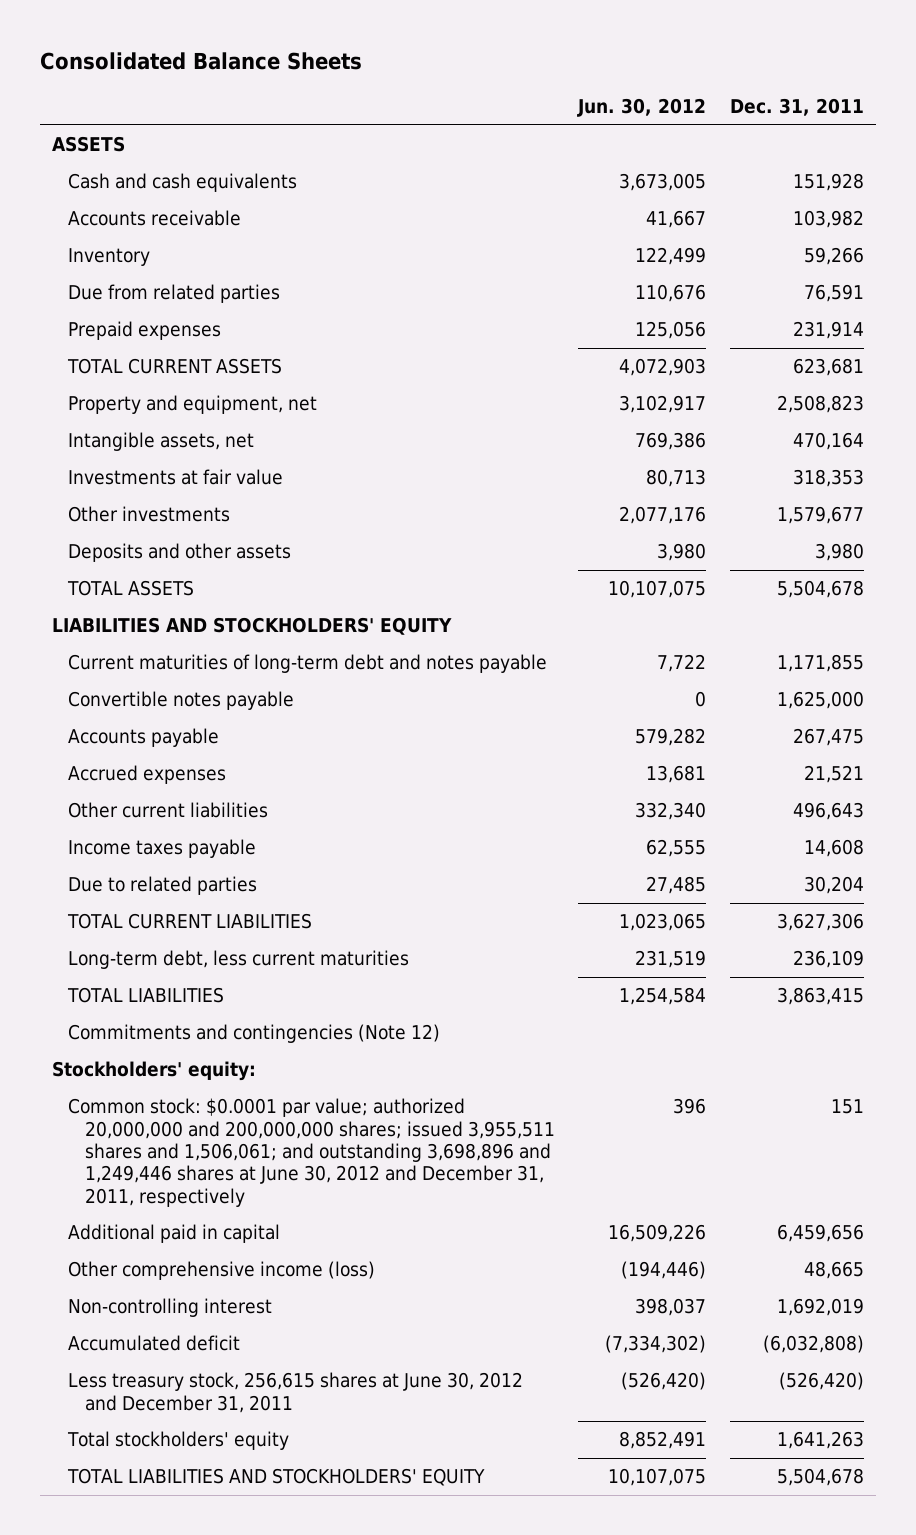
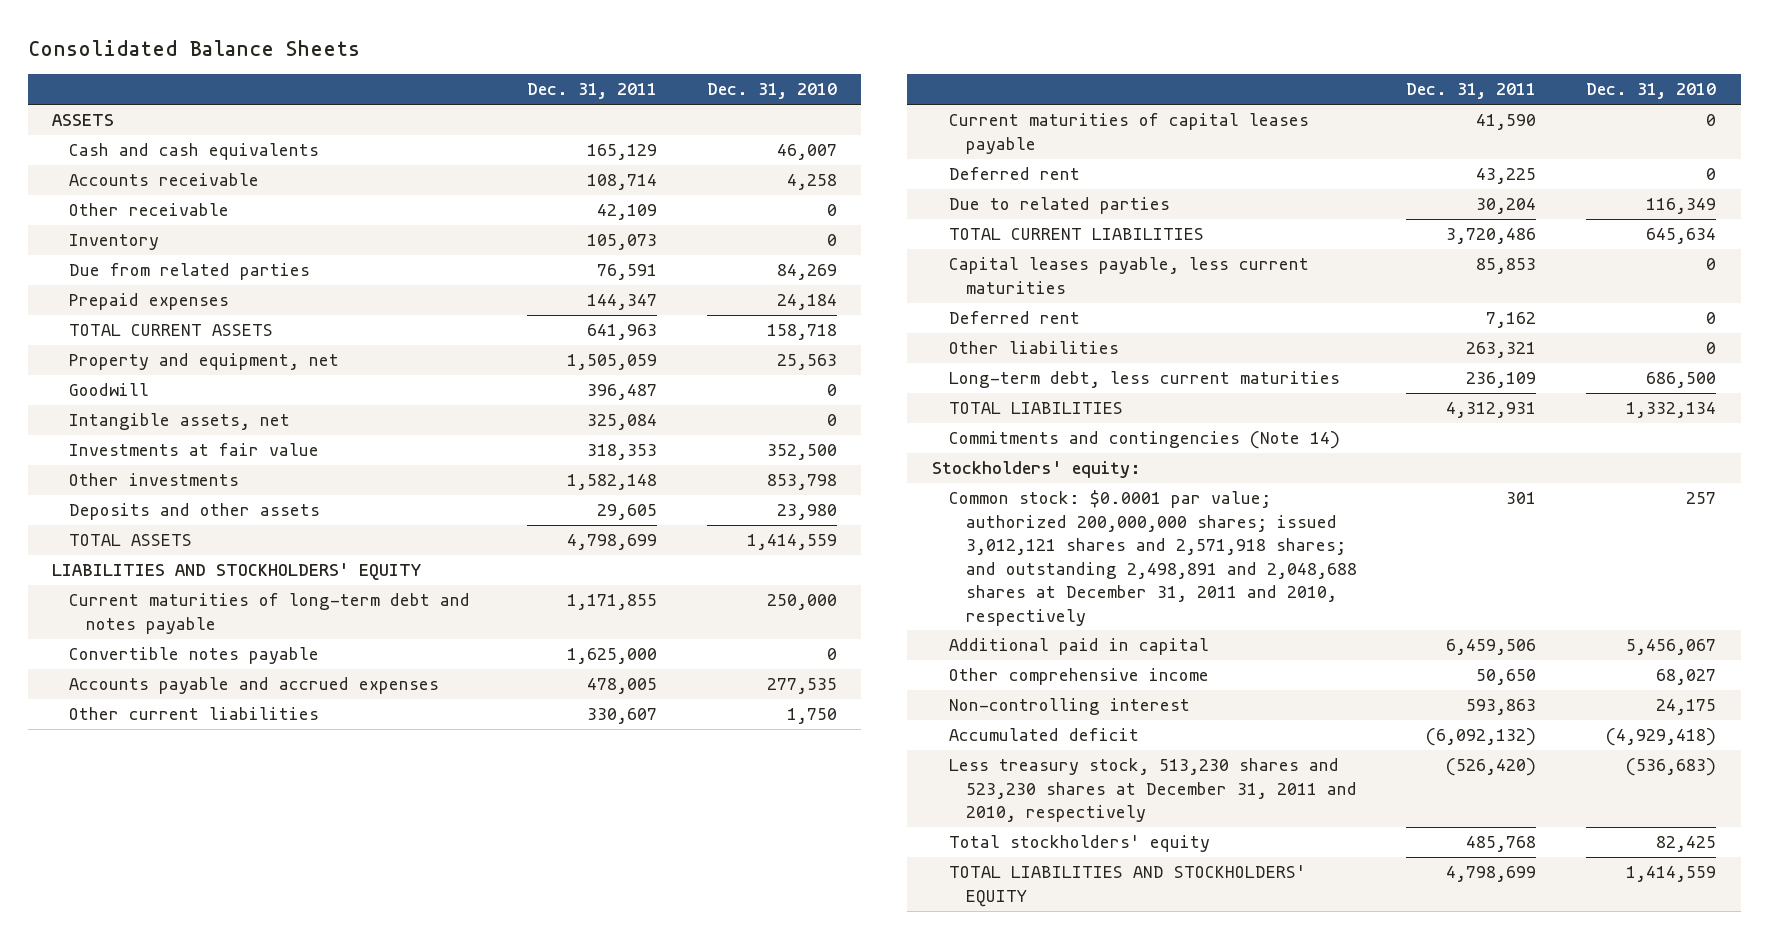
[577,98,707,118] Jun. 30, 2012 -> none
none -> [706,83,837,100] Dec. 31, 2010
[793,173,865,192] 151,928 -> [586,144,657,161] 165,129
[793,210,865,229] 103,982 -> [586,174,657,191] 108,714
none -> [69,203,230,217] Other receivable
[804,247,865,266] 59,266 -> [586,234,657,251] 105,073
[793,321,865,340] 231,914 -> [586,294,657,311] 144,347
[793,358,865,377] 623,681 -> [586,324,657,341] 641,963
[777,395,865,414] 2,508,823 -> [566,354,657,371] 1,505,059
none -> [69,383,150,397] Goodwill
[793,432,865,451] 470,164 -> [586,414,657,431] 325,084
[777,506,865,525] 1,579,677 -> [566,474,657,491] 1,582,148
[815,543,865,562] 3,980 -> [596,504,657,521] 29,605
[777,580,865,599] 5,504,678 -> [566,534,657,551] 4,798,699
[68,728,220,748] Accounts payable -> none
[68,765,227,785] Accrued expenses -> none
[68,839,257,859] Income taxes payable -> none
none -> [69,677,440,695] Accounts payable and accrued expenses
[793,802,865,821] 496,643 -> [586,708,657,725] 330,607
none -> [948,113,1309,154] Current maturities of capital leases payable
none -> [948,167,1080,181] Deferred rent
[777,913,865,932] 3,627,306 -> [1446,228,1537,245] 3,720,486
none -> [948,257,1309,294] Capital leases payable, less current maturities
none -> [948,311,1080,325] Deferred rent
none -> [948,341,1119,355] Other liabilities
[777,987,865,1006] 3,863,415 -> [1446,402,1537,419] 4,312,931
[68,1024,441,1044] Commitments and contingencies (Note 12) -> [948,431,1340,450] Commitments and contingencies (Note 14)
[68,1098,555,1207] Common stock: $0.0001 par value; authorized 20,000,000 and 200,000,000 shares; issued 3,955,511 shares and 1,506,061; and outstanding 3,698,896 and 1,249,446 shares at June 30, 2012 and December 31, 2011, respectively -> [948,490,1357,626] Common stock: $0.0001 par value; authorized 200,000,000 shares; issued 3,012,121 shares and 2,571,918 shares; and outstanding 2,498,891 and 2,048,688 shares at December 31, 2011 and 2010, respectively
[831,1099,865,1115] 151 -> [1506,492,1537,505] 301
[777,1224,865,1243] 6,459,656 -> [1446,639,1537,656] 6,459,506
[68,1261,376,1281] Other comprehensive income (loss) -> [948,668,1209,686] Other comprehensive income
[804,1261,865,1280] 48,665 -> [1476,669,1537,686] 50,650
[777,1298,865,1317] 1,692,019 -> [1466,699,1537,716] 593,863
[763,1335,865,1354] (6,032,808) -> [1426,728,1537,747] (6,092,132)
[68,1372,524,1413] Less treasury stock, 256,615 shares at June 30, 2012 and December 31, 2011 -> [948,758,1357,823] Less treasury stock, 513,230 shares and 523,230 shares at December 31, 2011 and 2010, respectively
[777,1431,865,1450] 1,641,263 -> [1466,836,1537,853] 485,768
[777,1468,865,1487] 5,504,678 -> [1446,866,1537,883] 4,798,699

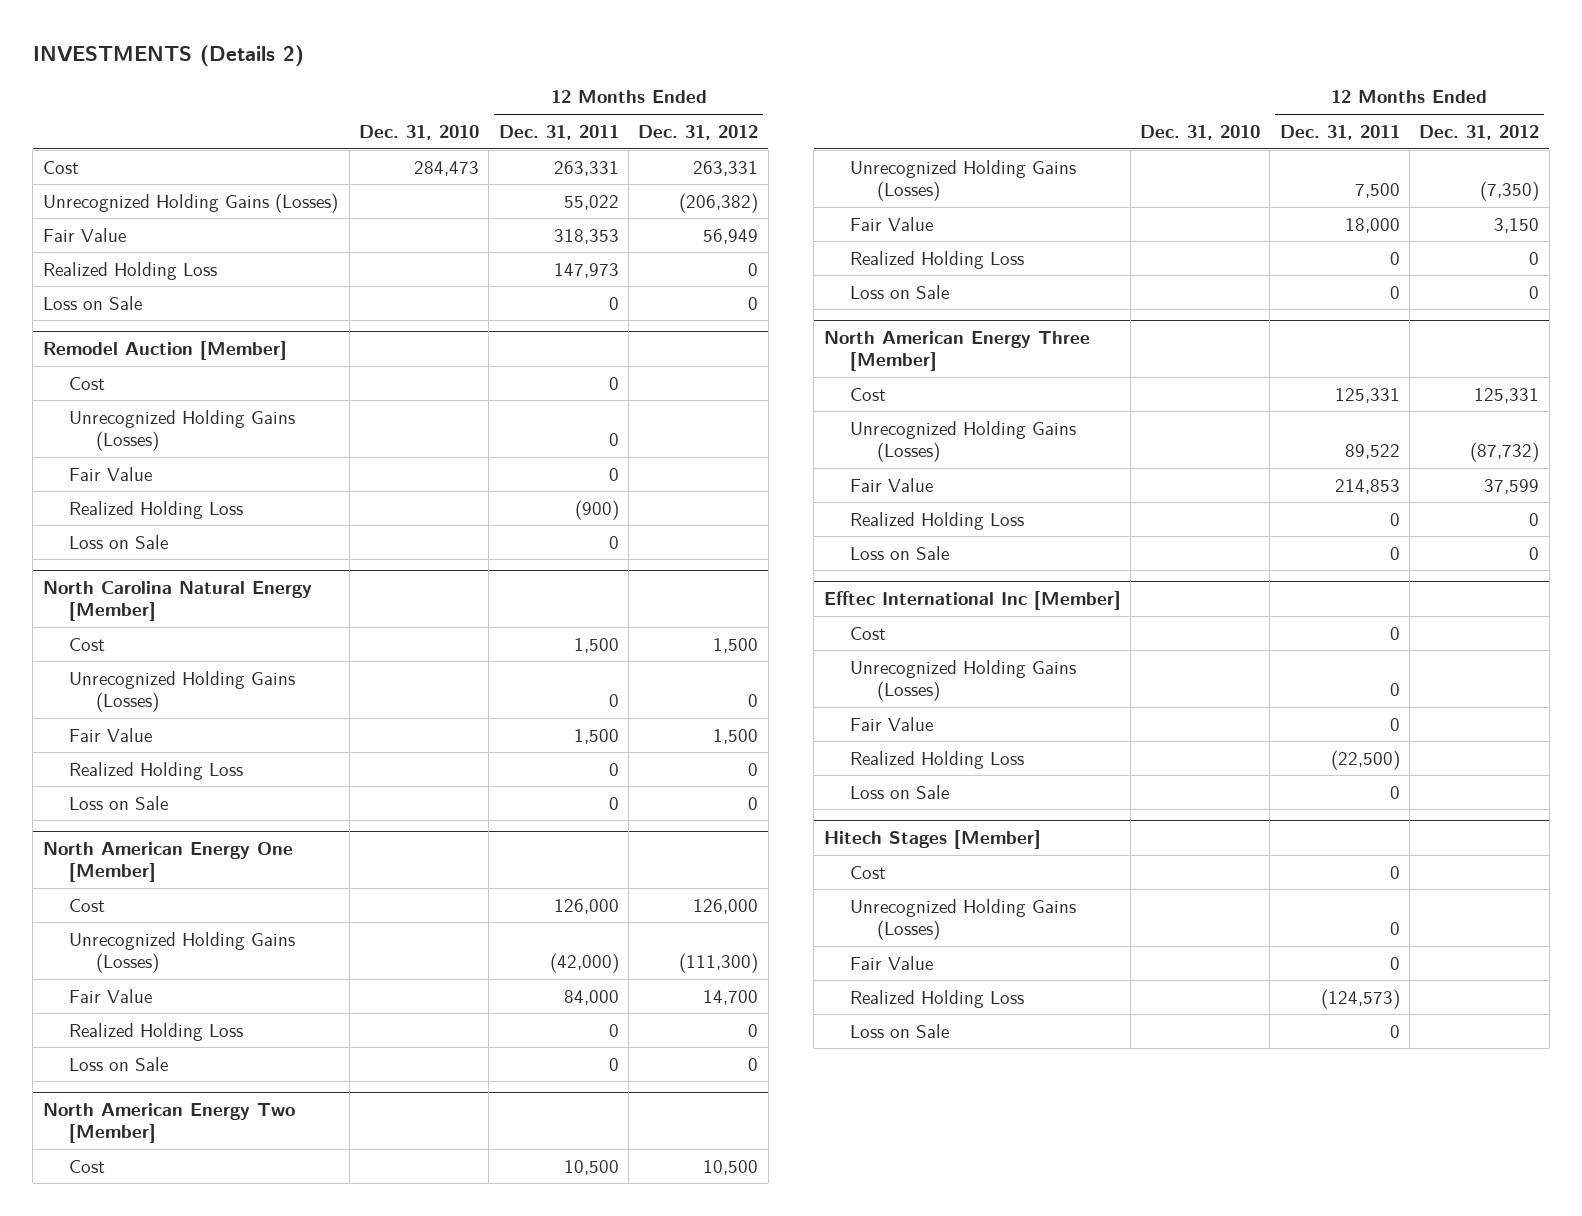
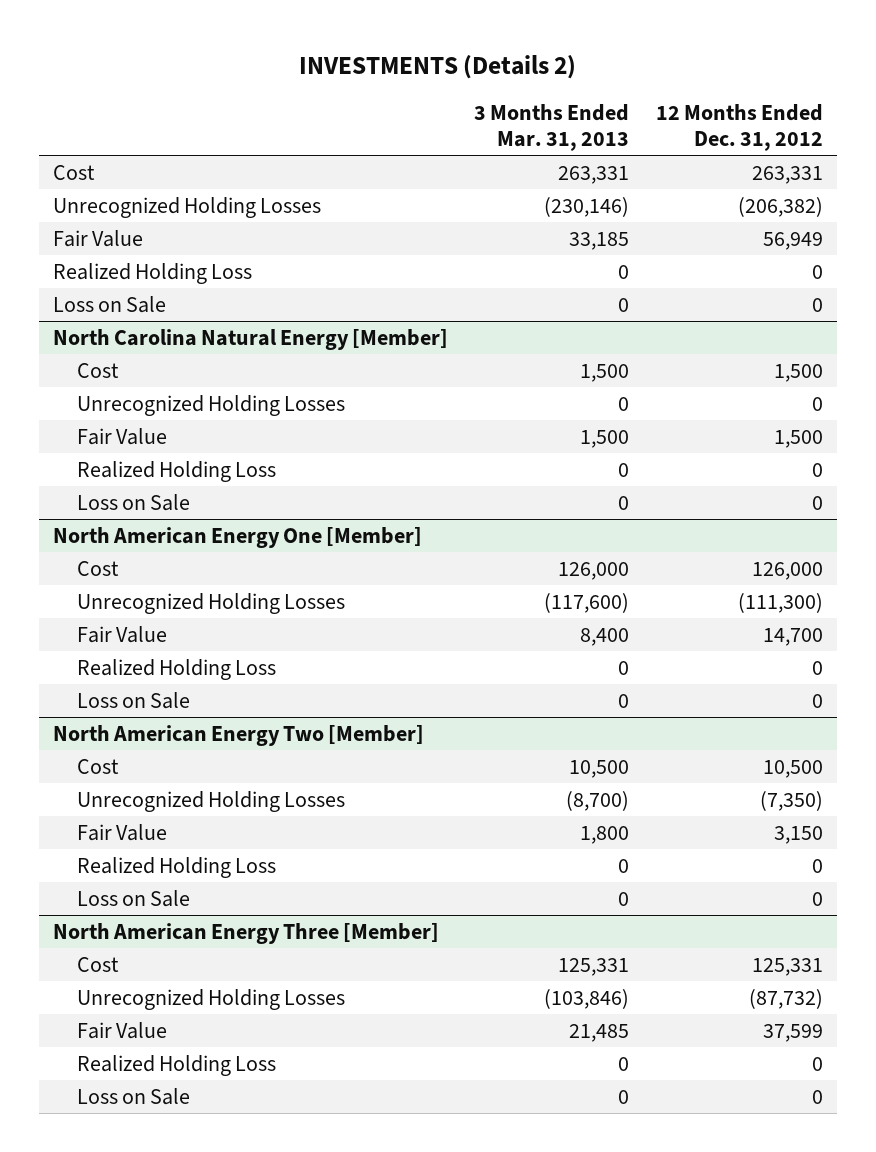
[359,124,480,140] Dec. 31, 2010 -> none
[498,124,619,140] Dec. 31, 2011 -> none
none -> [474,103,630,152] 3 Months Ended Mar. 31, 2013
[42,192,338,213] Unrecognized Holding Gains (Losses) -> [52,196,321,218] Unrecognized Holding Losses
[42,340,287,360] Remodel Auction [Member] -> none
[69,376,106,390] Cost -> none
[69,409,296,451] Unrecognized Holding Gains (Losses) -> none
[69,466,153,481] Fair Value -> none
[69,500,244,519] Realized Holding Loss -> none
[69,534,169,549] Loss on Sale -> none
[69,670,296,712] Unrecognized Holding Gains (Losses) -> [76,394,345,416] Unrecognized Holding Losses
[69,931,296,973] Unrecognized Holding Gains (Losses) -> [76,592,345,614] Unrecognized Holding Losses
[850,159,1077,201] Unrecognized Holding Gains (Losses) -> [76,790,345,812] Unrecognized Holding Losses
[850,420,1077,462] Unrecognized Holding Gains (Losses) -> [76,988,345,1010] Unrecognized Holding Losses
[823,590,1121,610] Efftec International Inc [Member] -> none
[850,626,887,640] Cost -> none
[850,659,1077,701] Unrecognized Holding Gains (Losses) -> none
[850,716,934,731] Fair Value -> none
[850,750,1025,769] Realized Holding Loss -> none
[850,784,950,799] Loss on Sale -> none
[823,829,1041,849] Hitech Stages [Member] -> none
[850,865,887,879] Cost -> none
[850,898,1077,940] Unrecognized Holding Gains (Losses) -> none
[850,955,934,970] Fair Value -> none
[850,989,1025,1008] Realized Holding Loss -> none
[850,1023,950,1038] Loss on Sale -> none

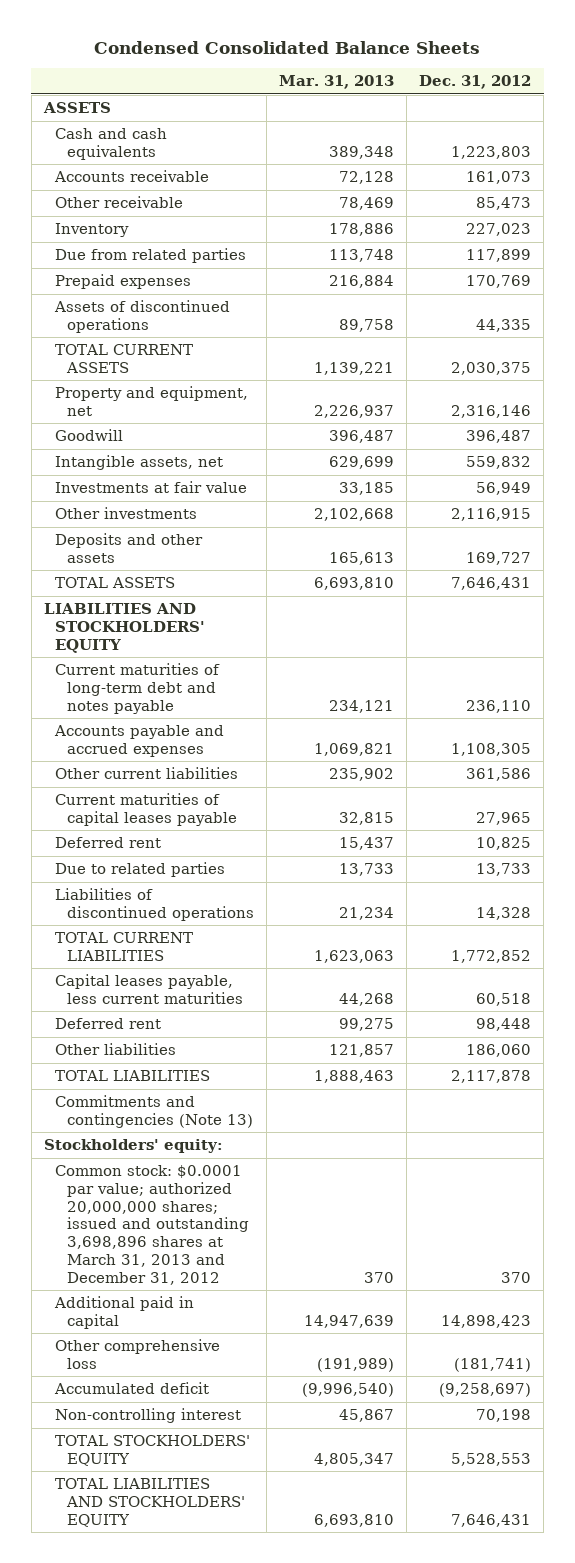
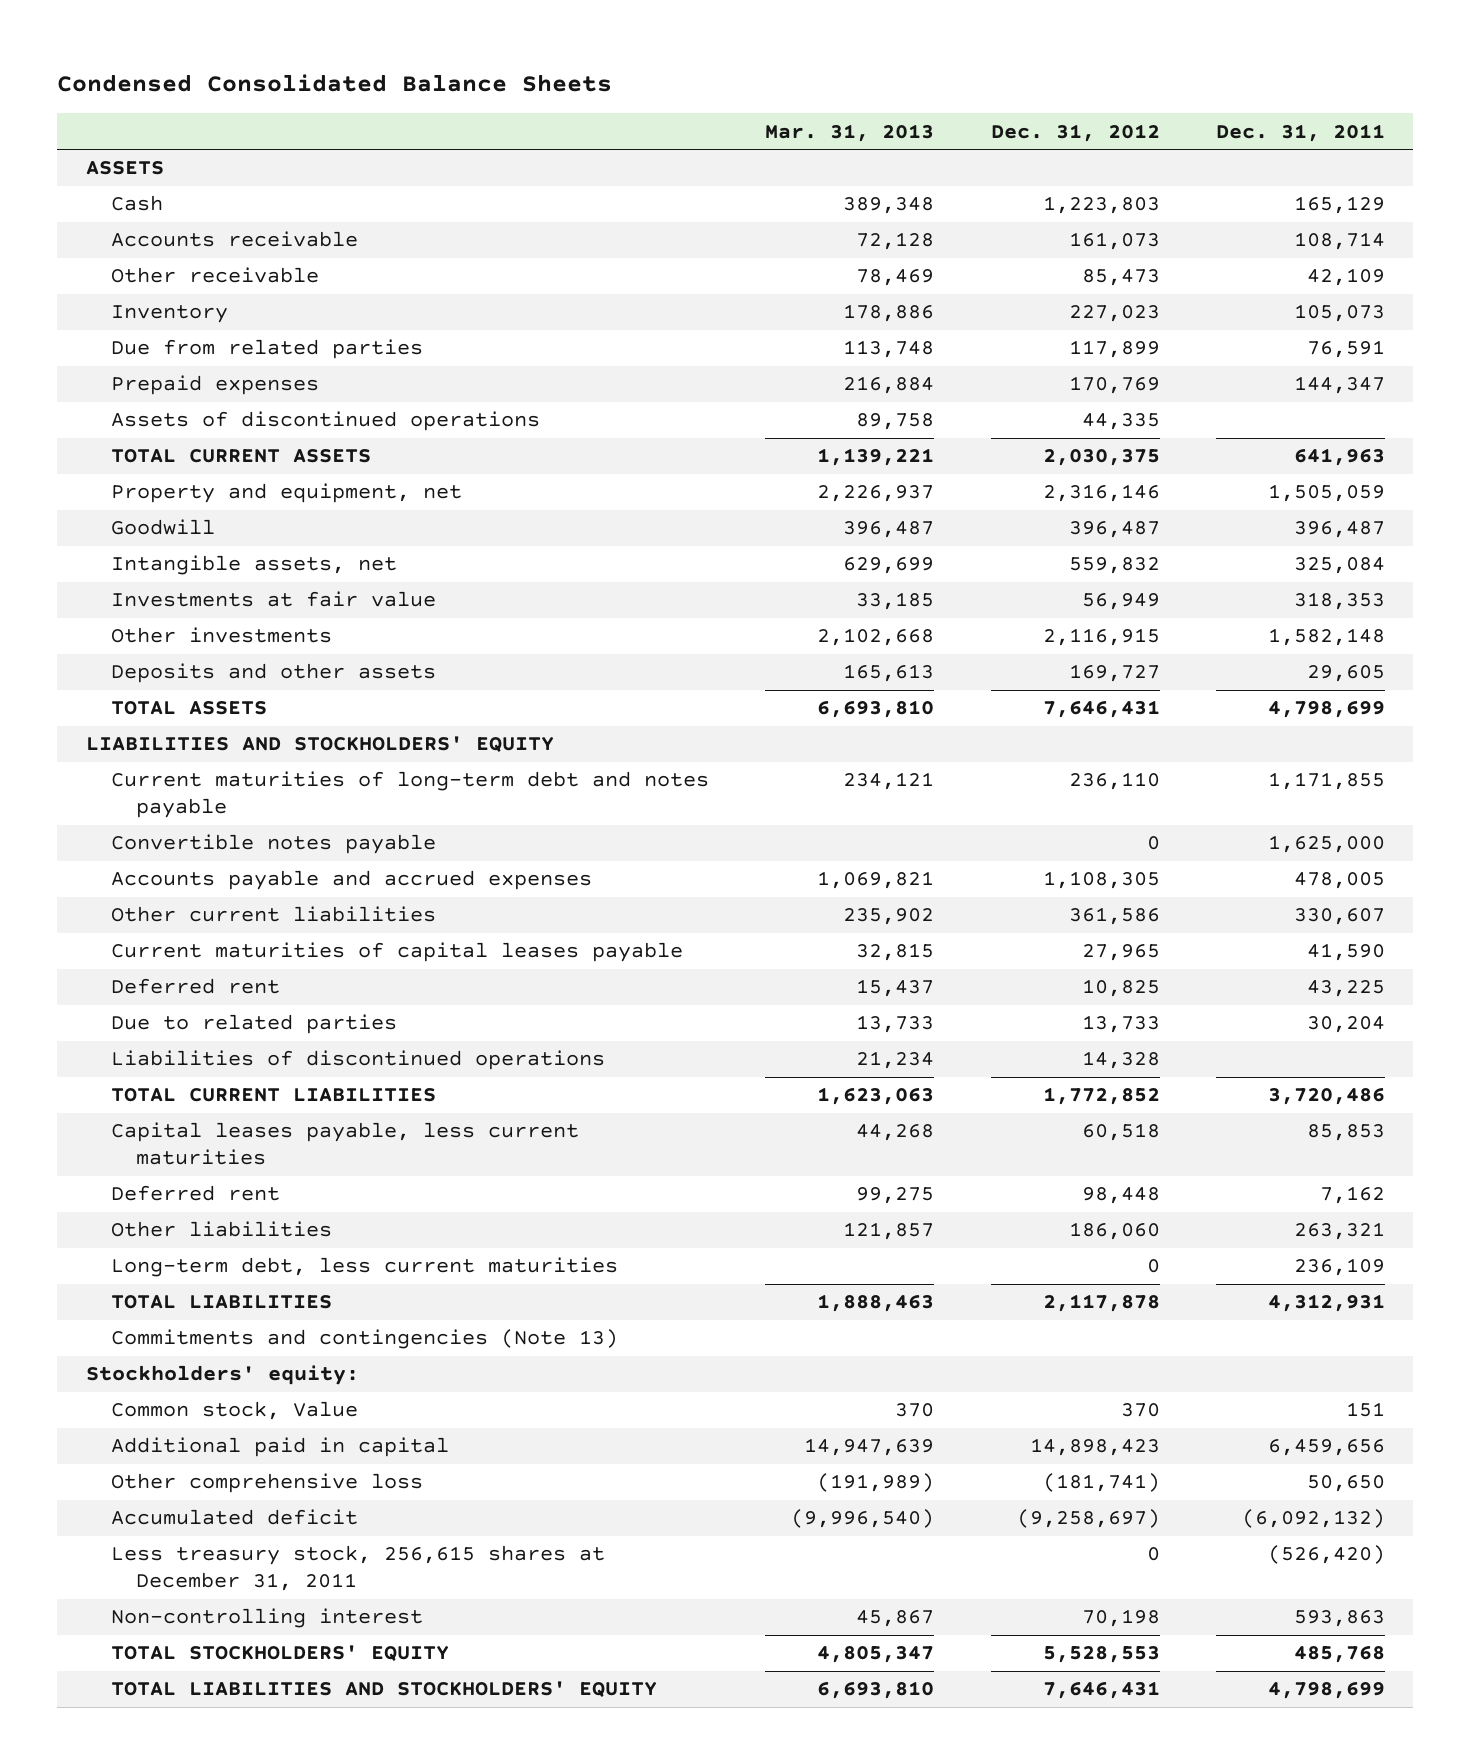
none -> [1216,123,1386,142] Dec. 31, 2011
[55,128,168,160] Cash and cash equivalents -> [110,195,163,212] Cash
none -> [110,834,436,855] Convertible notes payable
none -> [110,1257,618,1278] Long-term debt, less current maturities
[55,1165,250,1285] Common stock: $0.0001 par value; authorized 20,000,000 shares; issued and outstanding 3,698,896 shares at March 31, 2013 and December 31, 2012 -> [110,1401,358,1421] Common stock, Value
none -> [110,1545,605,1592] Less treasury stock, 256,615 shares at December 31, 2011

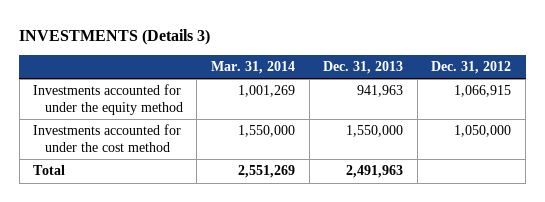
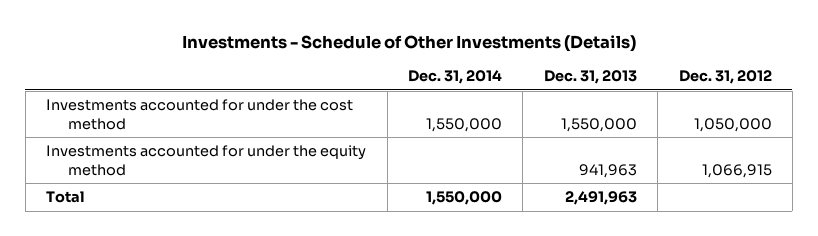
[19,28,211,45] INVESTMENTS (Details 3) -> [181,34,636,52] Investments - Schedule of Other Investments (Details)
[211,61,296,75] Mar. 31, 2014 -> none
none -> [407,70,502,85] Dec. 31, 2014
[33,84,183,116] Investments accounted for under the equity method -> [46,145,367,176] Investments accounted for under the equity method

